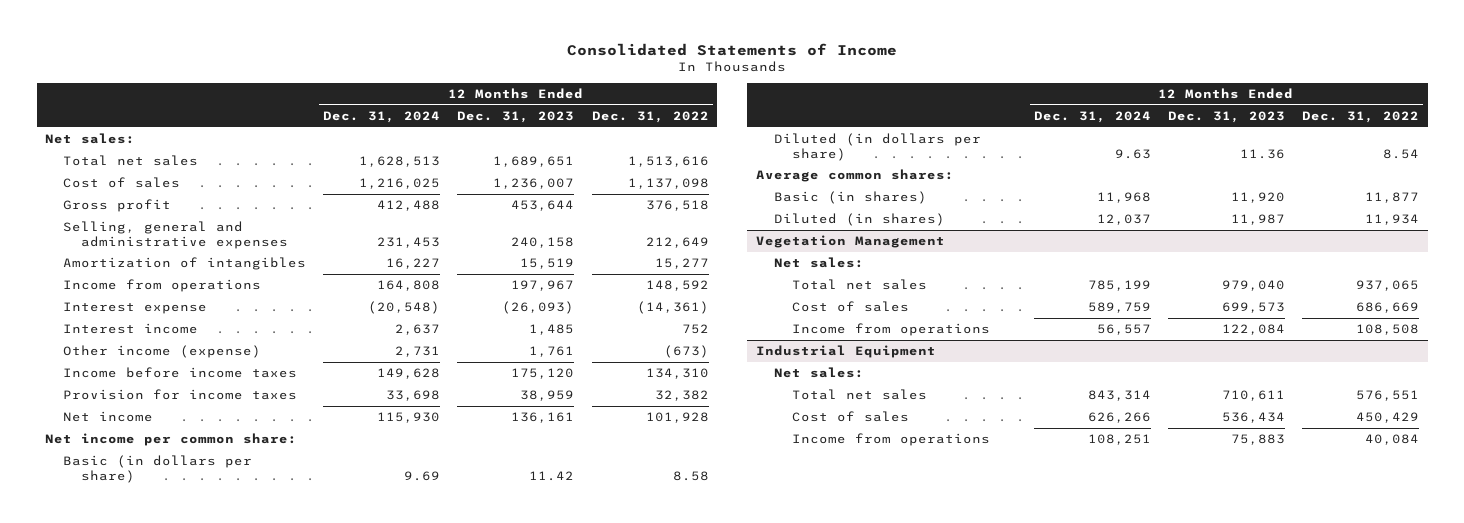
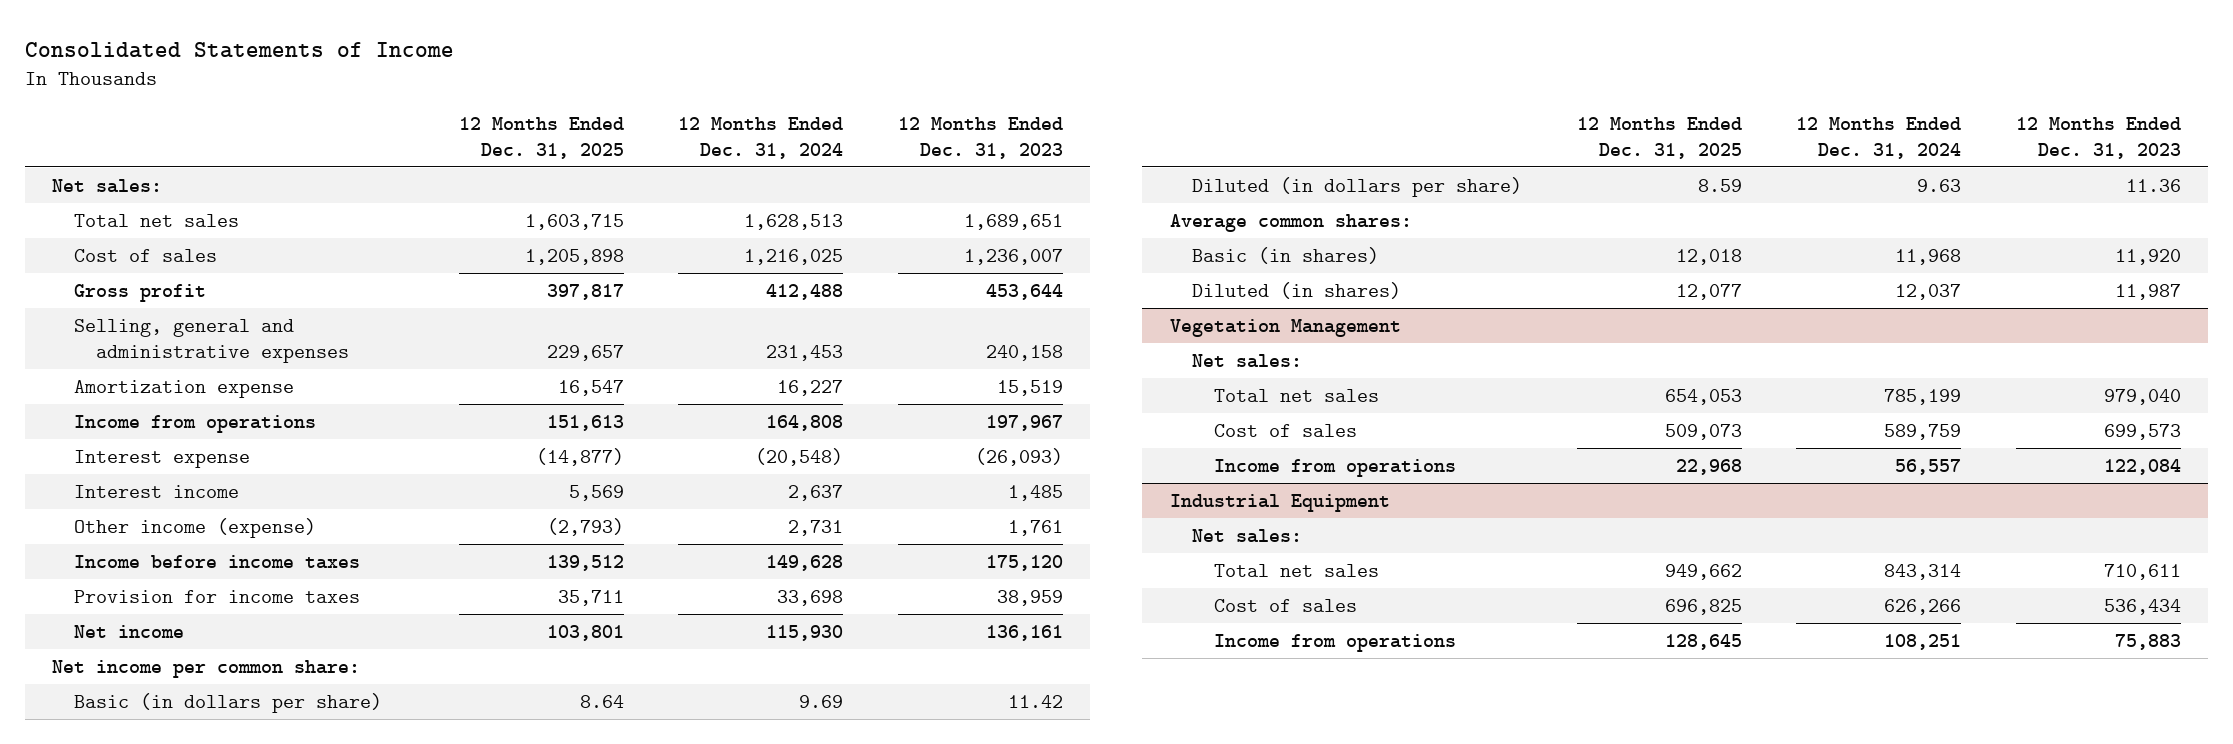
[591,110,709,123] Dec. 31, 2022 -> none
none -> [458,116,624,159] 12 Months Ended Dec. 31, 2025
[63,257,307,271] Amortization of intangibles -> [74,379,295,398] Amortization expense

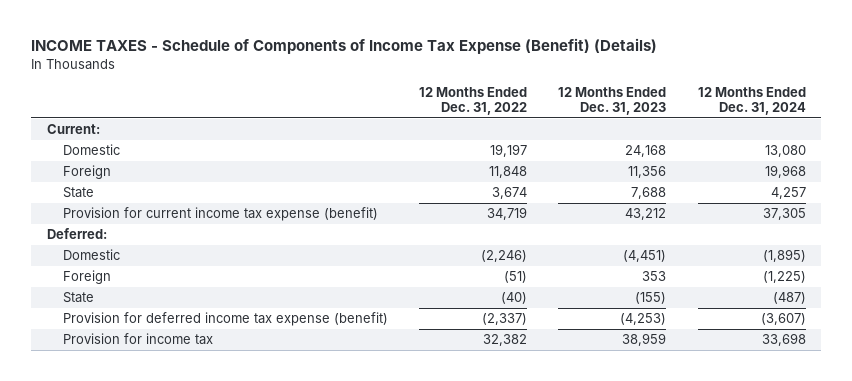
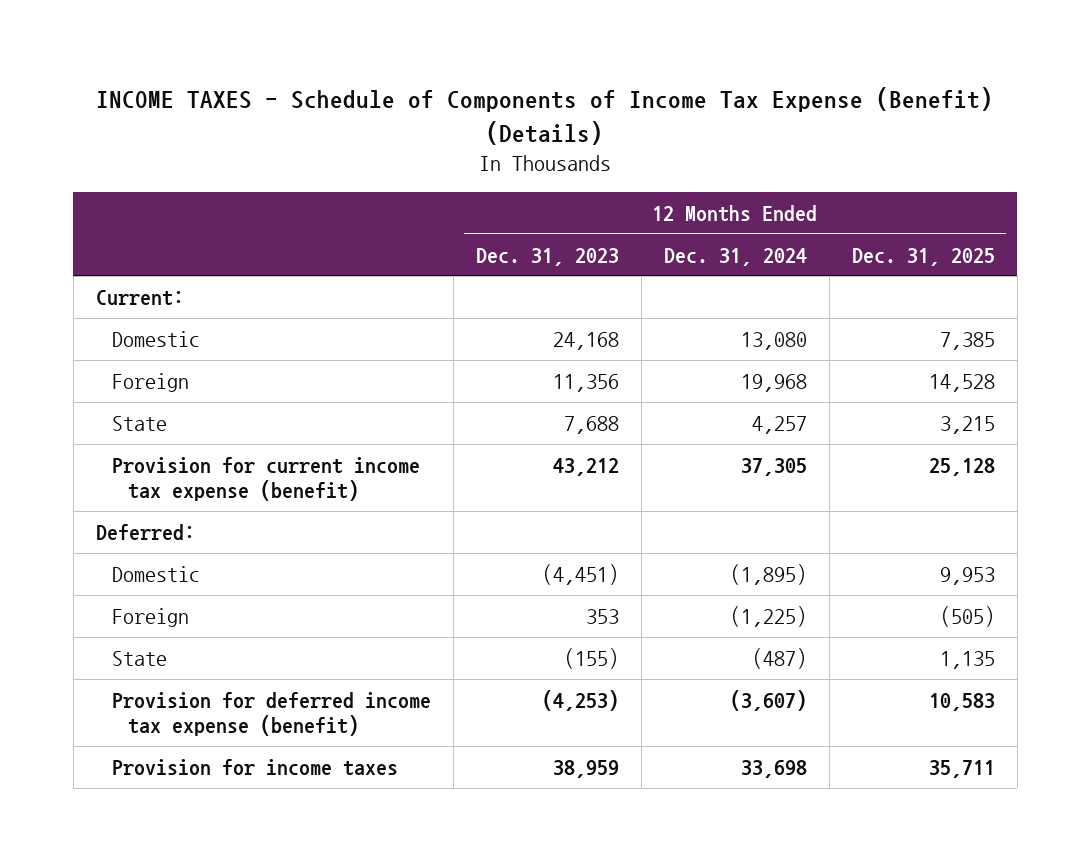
[419,86,528,116] 12 Months Ended Dec. 31, 2022 -> none
none -> [851,247,995,266] Dec. 31, 2025
[63,333,214,346] Provision for income tax -> [111,758,398,776] Provision for income taxes

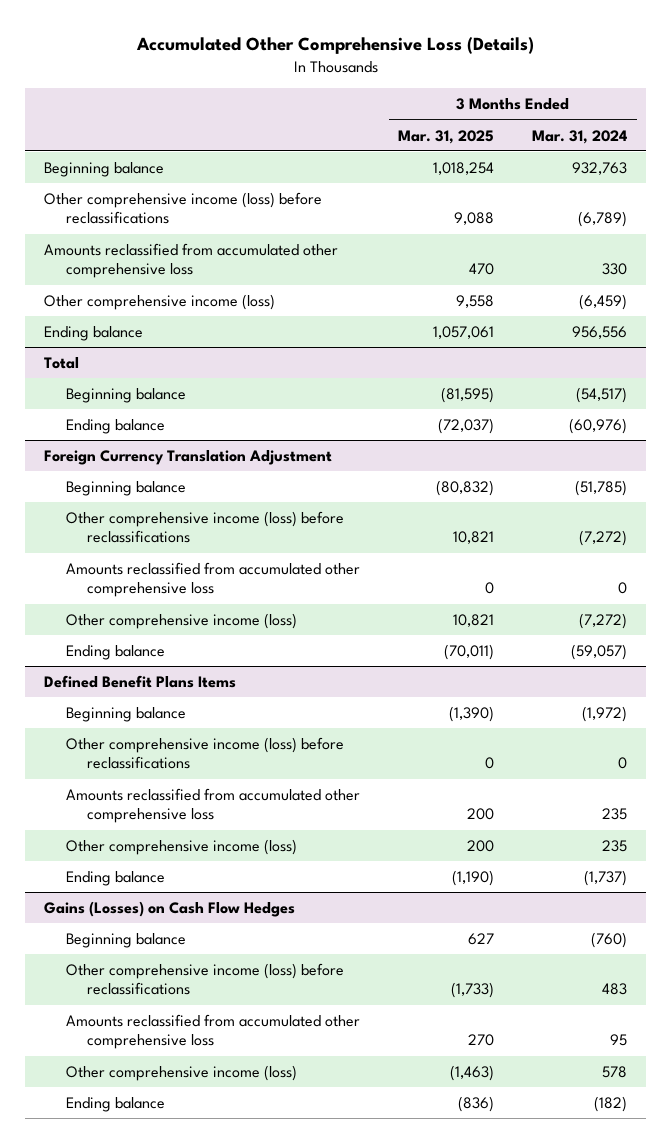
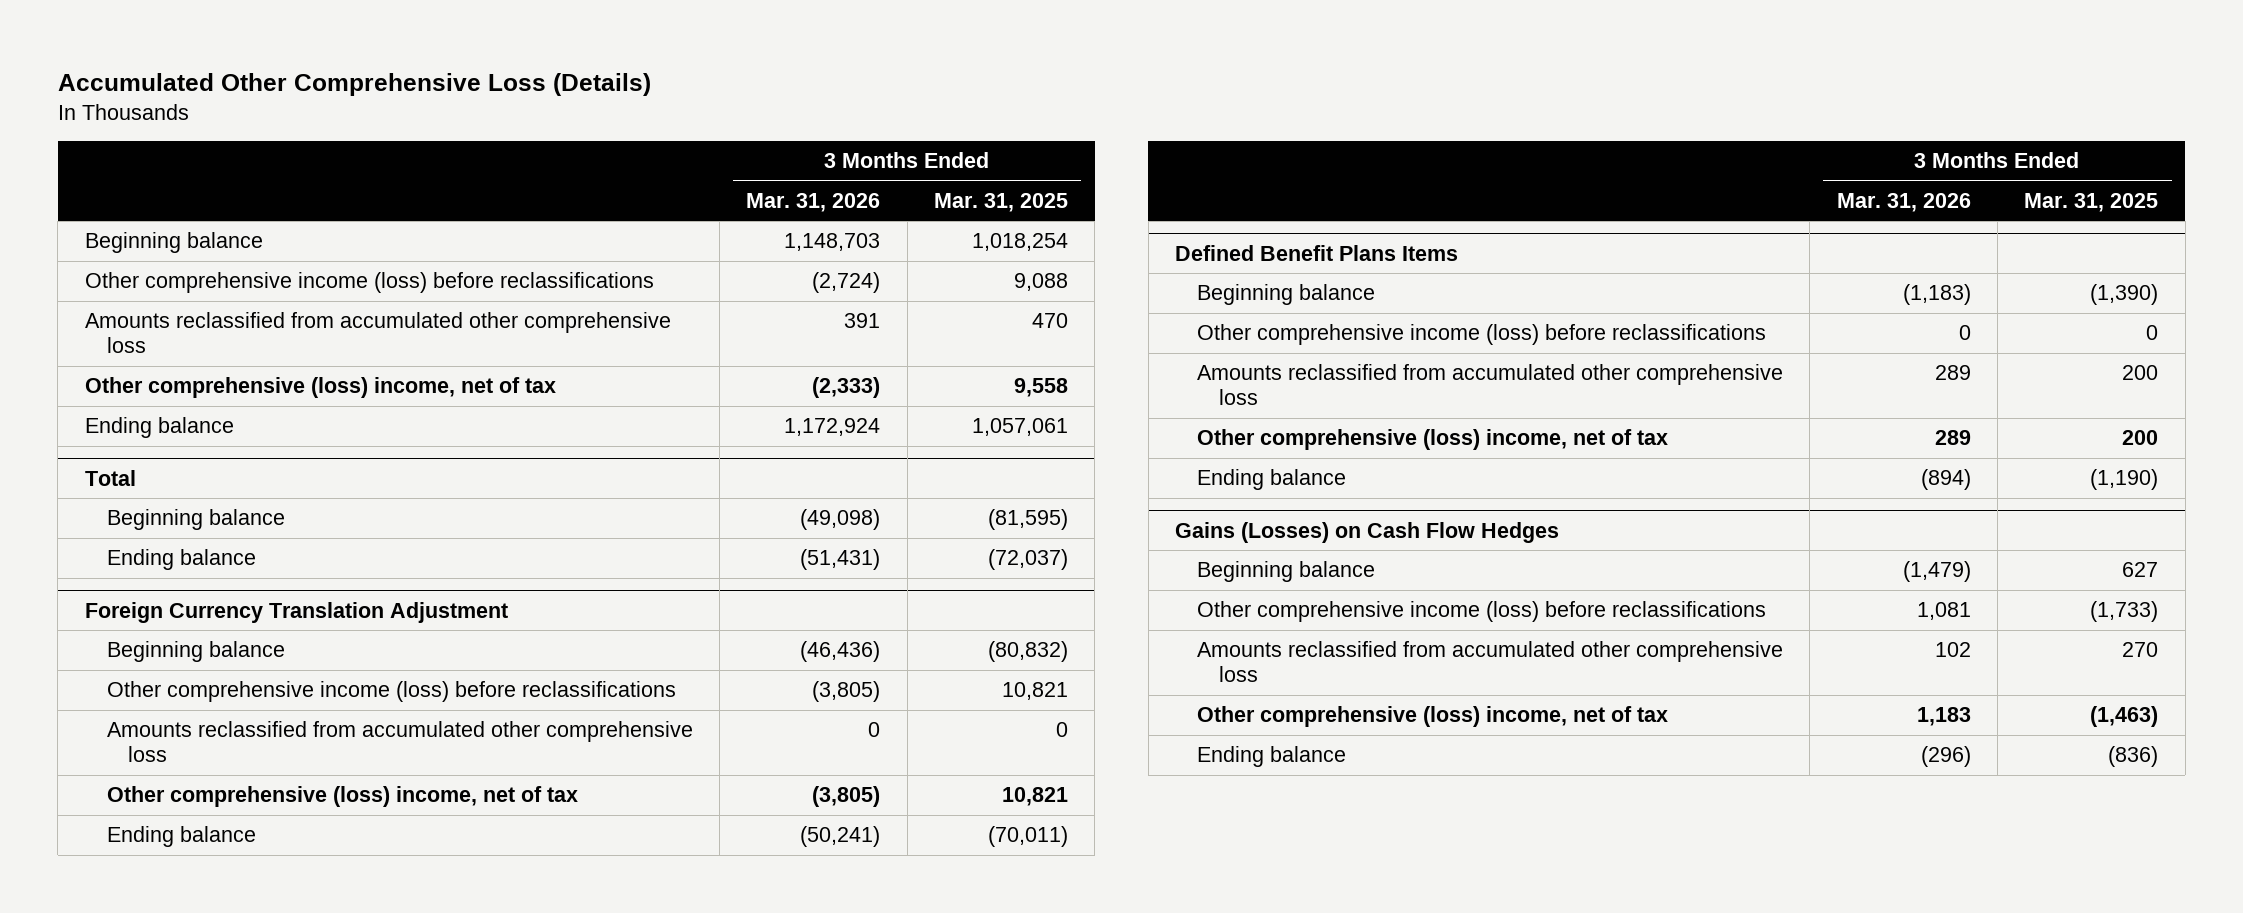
[532,129,628,144] Mar. 31, 2024 -> none
none -> [746,192,881,212] Mar. 31, 2026
[44,294,276,311] Other comprehensive income (loss) -> [84,377,556,399] Other comprehensive (loss) income, net of tax
[65,613,297,630] Other comprehensive income (loss) -> [106,786,578,808] Other comprehensive (loss) income, net of tax
[65,839,297,856] Other comprehensive income (loss) -> [1196,429,1668,451] Other comprehensive (loss) income, net of tax
[65,1065,297,1082] Other comprehensive income (loss) -> [1196,706,1668,728] Other comprehensive (loss) income, net of tax

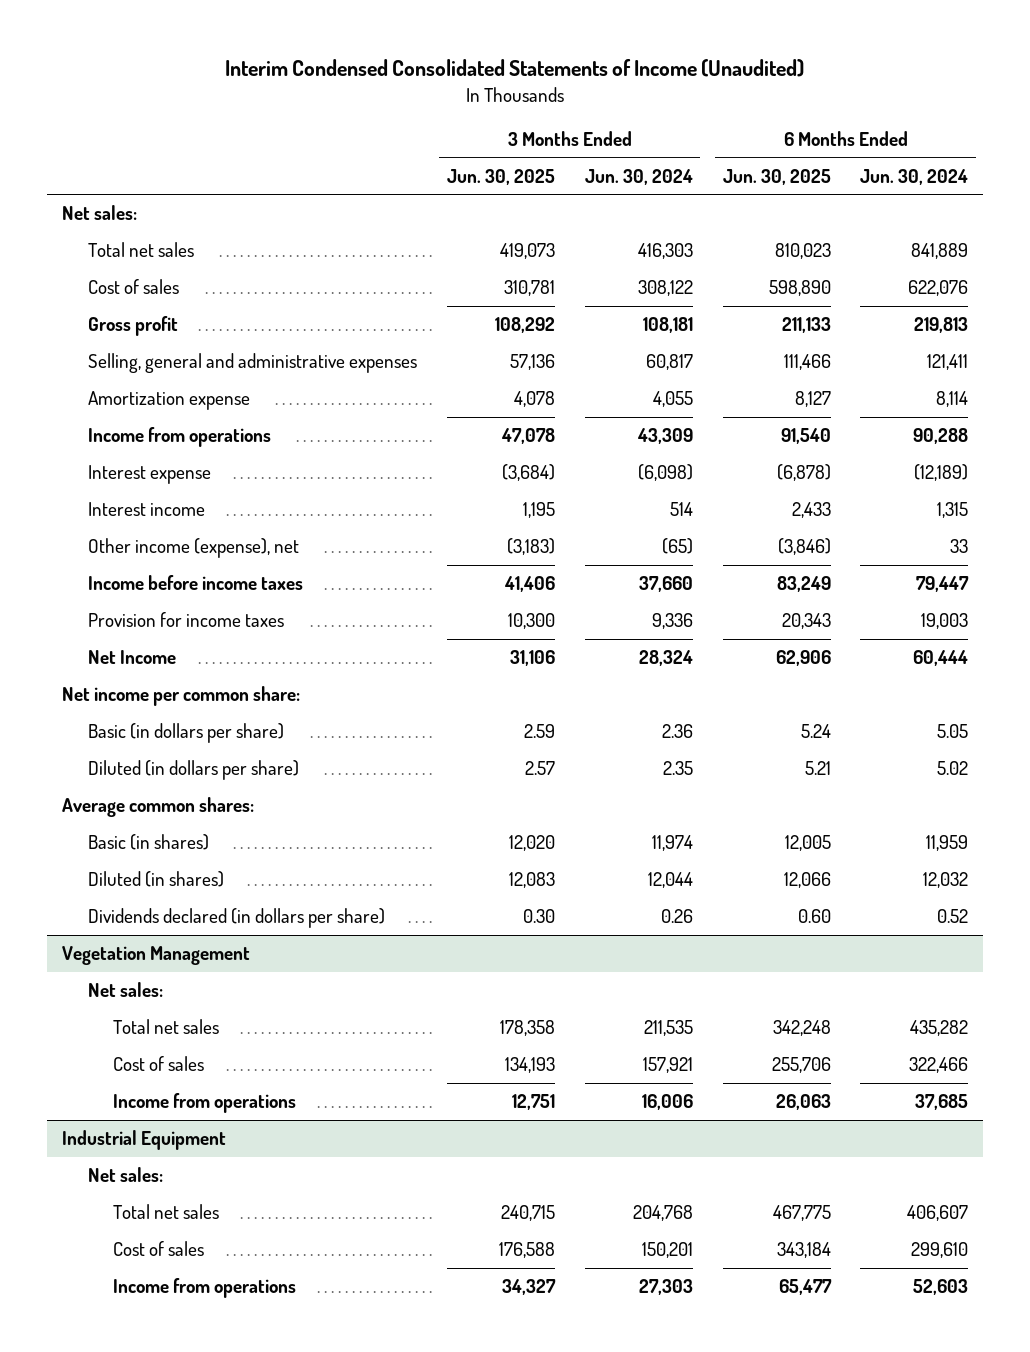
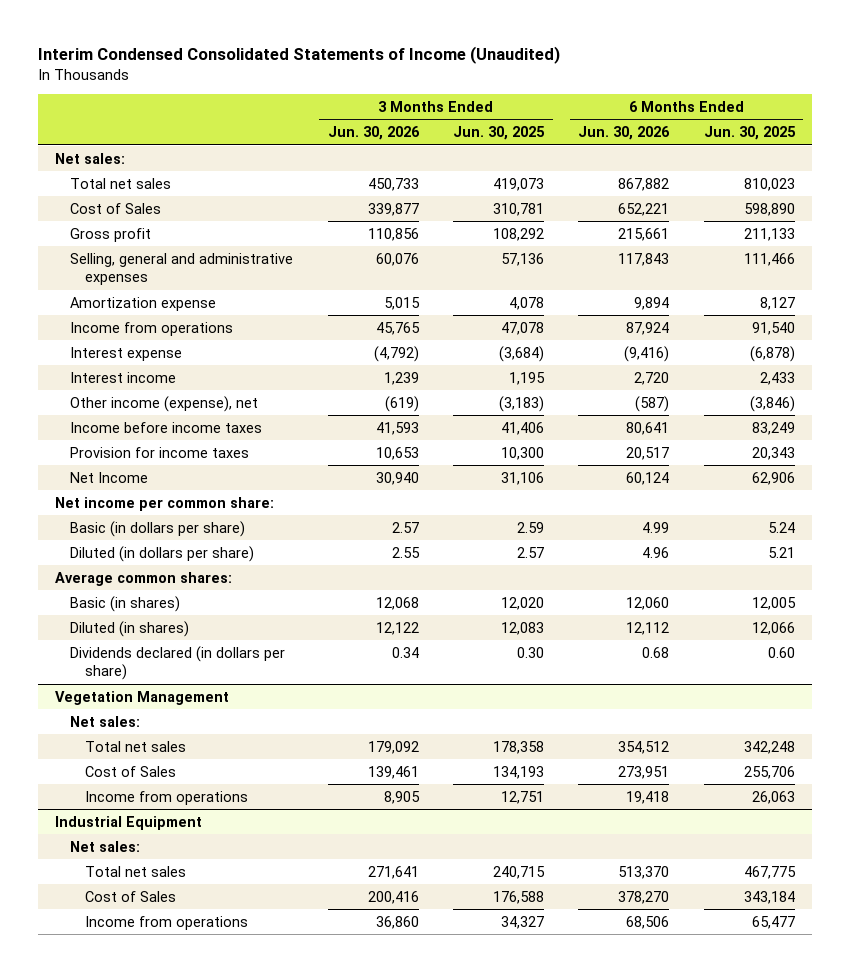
[584,168,693,185] Jun. 30, 2024 -> none
[860,168,969,185] Jun. 30, 2024 -> none
none -> [327,126,420,141] Jun. 30, 2026
none -> [578,126,671,141] Jun. 30, 2026
[87,279,179,295] Cost of sales -> [70,202,162,214] Cost of Sales
[113,1056,205,1072] Cost of sales -> [85,765,177,777] Cost of Sales
[113,1241,205,1257] Cost of sales -> [85,890,177,902] Cost of Sales

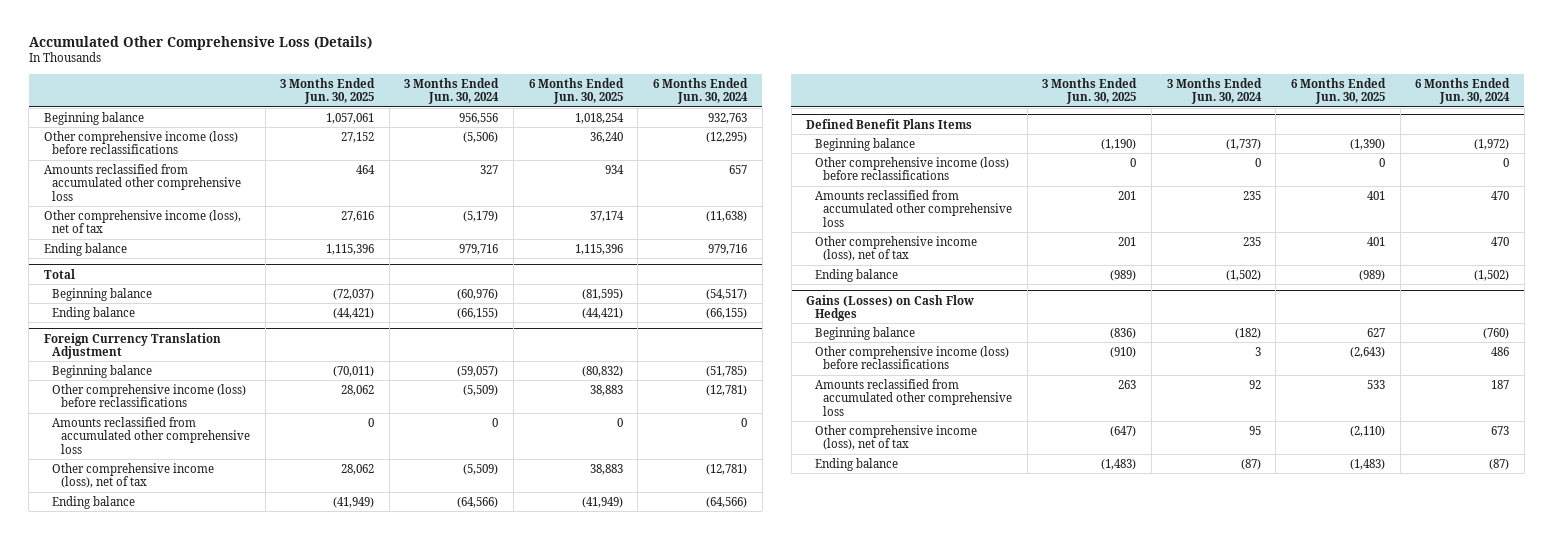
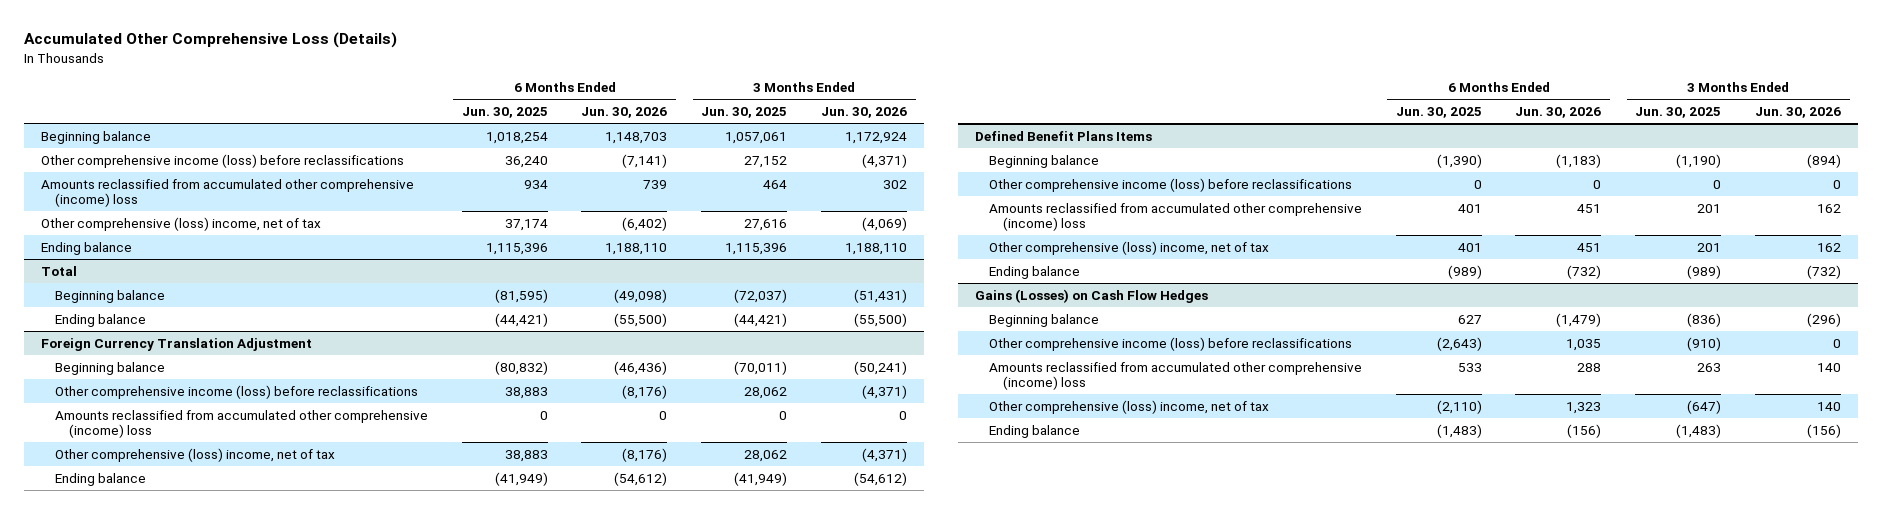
[404,77,500,105] 3 Months Ended Jun. 30, 2024 -> none
[653,77,749,105] 6 Months Ended Jun. 30, 2024 -> none
none -> [581,107,668,119] Jun. 30, 2026
none -> [821,107,908,119] Jun. 30, 2026
[43,163,242,201] Amounts reclassified from accumulated other comprehensive loss -> [40,178,414,208] Amounts reclassified from accumulated other comprehensive (income) loss
[43,209,241,234] Other comprehensive income (loss), net of tax -> [40,216,321,231] Other comprehensive (loss) income, net of tax
[52,416,250,454] Amounts reclassified from accumulated other comprehensive loss -> [54,409,428,439] Amounts reclassified from accumulated other comprehensive (income) loss
[52,462,215,489] Other comprehensive income (loss), net of tax -> [54,447,335,462] Other comprehensive (loss) income, net of tax
[814,189,1013,227] Amounts reclassified from accumulated other comprehensive loss -> [988,202,1362,232] Amounts reclassified from accumulated other comprehensive (income) loss
[814,235,977,262] Other comprehensive income (loss), net of tax -> [988,240,1269,255] Other comprehensive (loss) income, net of tax
[814,378,1013,416] Amounts reclassified from accumulated other comprehensive loss -> [988,361,1362,391] Amounts reclassified from accumulated other comprehensive (income) loss
[814,424,977,451] Other comprehensive income (loss), net of tax -> [988,399,1269,414] Other comprehensive (loss) income, net of tax

